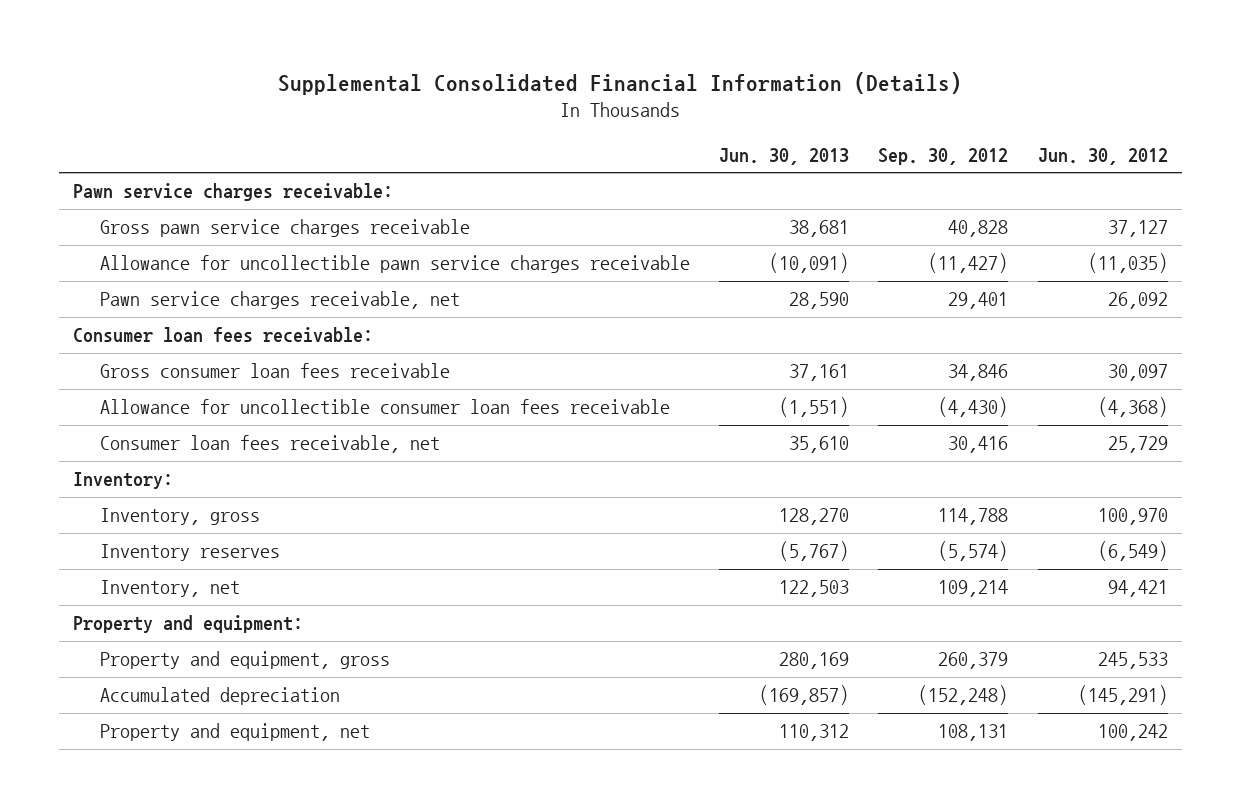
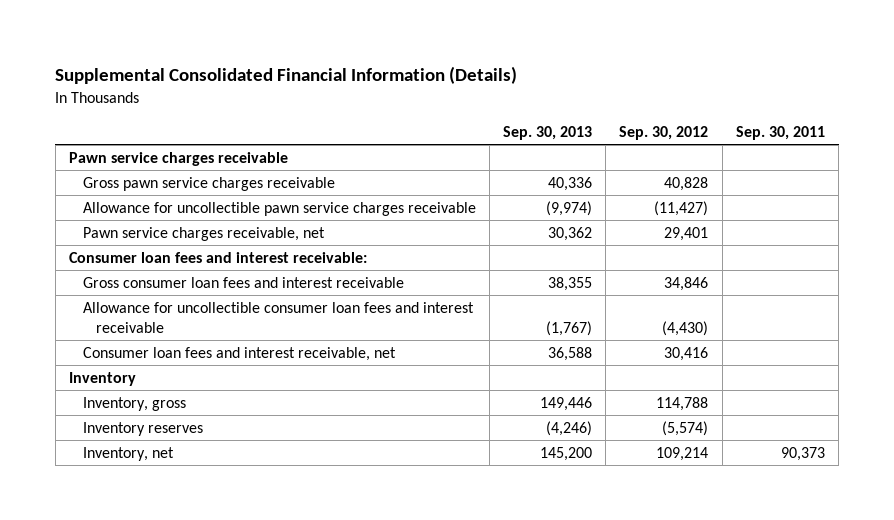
[719,147,850,165] Jun. 30, 2013 -> none
[1037,147,1168,165] Jun. 30, 2012 -> none
none -> [502,125,592,140] Sep. 30, 2013
none -> [735,125,825,140] Sep. 30, 2011
[73,183,394,202] Pawn service charges receivable: -> [69,151,289,166] Pawn service charges receivable
[73,327,374,344] Consumer loan fees receivable: -> [69,251,368,263] Consumer loan fees and interest receivable:
[99,363,450,379] Gross consumer loan fees receivable -> [82,276,404,288] Gross consumer loan fees and interest receivable
[99,399,670,415] Allowance for uncollectible consumer loan fees receivable -> [82,301,474,334] Allowance for uncollectible consumer loan fees and interest receivable
[99,435,440,454] Consumer loan fees receivable, net -> [82,346,396,361] Consumer loan fees and interest receivable, net
[73,472,174,490] Inventory: -> [69,371,137,386] Inventory
[73,615,304,634] Property and equipment: -> none
[99,651,390,670] Property and equipment, gross -> none
[99,687,340,706] Accumulated depreciation -> none
[99,723,370,742] Property and equipment, net -> none

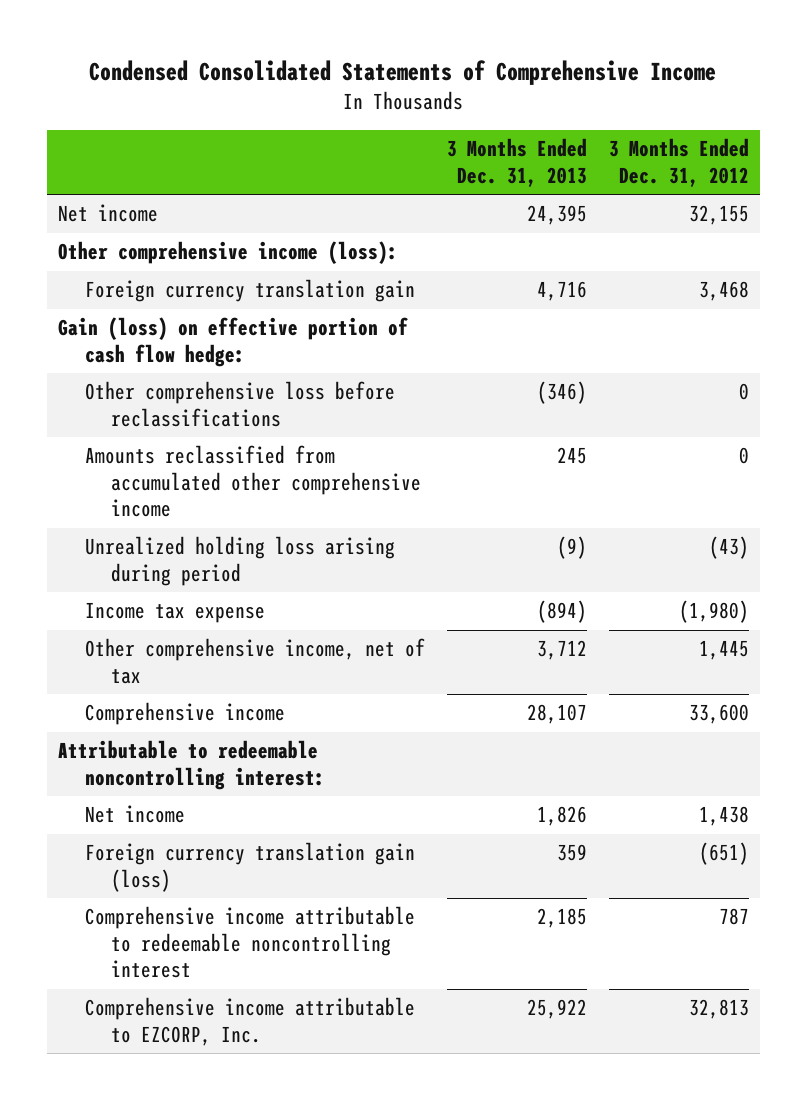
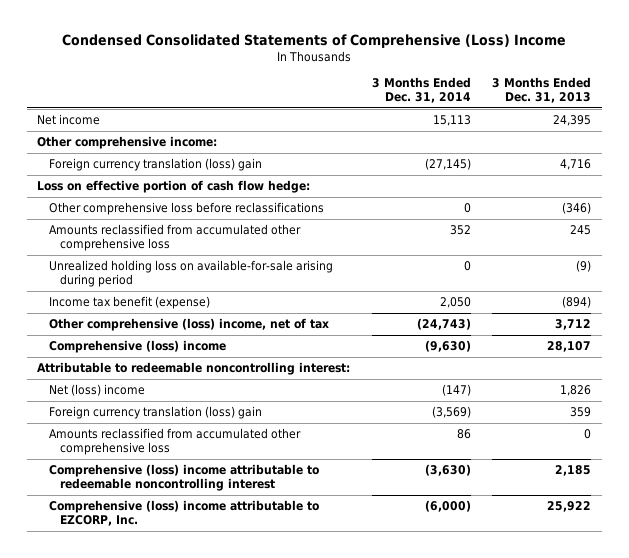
[89,59,717,85] Condensed Consolidated Statements of Comprehensive Income -> [62,33,567,48] Condensed Consolidated Statements of Comprehensive (Loss) Income
[608,138,749,187] 3 Months Ended Dec. 31, 2012 -> none
none -> [371,77,471,104] 3 Months Ended Dec. 31, 2014
[57,241,398,265] Other comprehensive income (loss): -> [37,136,218,150] Other comprehensive income:
[84,279,415,303] Foreign currency translation gain -> [48,158,262,172] Foreign currency translation (loss) gain
[57,317,408,367] Gain (loss) on effective portion of cash flow hedge: -> [37,180,311,194] Loss on effective portion of cash flow hedge:
[84,445,422,517] Amounts reclassified from accumulated other comprehensive income -> [48,224,301,251] Amounts reclassified from accumulated other comprehensive loss
[84,536,395,586] Unrealized holding loss arising during period -> [48,260,333,287] Unrealized holding loss on available-for-sale arising during period
[84,602,265,624] Income tax expense -> [48,296,210,310] Income tax benefit (expense)
[84,638,425,684] Other comprehensive income, net of tax -> [48,318,329,332] Other comprehensive (loss) income, net of tax
[84,702,285,726] Comprehensive income -> [48,340,226,354] Comprehensive (loss) income
[84,805,185,824] Net income -> [48,384,145,397] Net (loss) income
[84,842,415,892] Foreign currency translation gain (loss) -> [48,406,262,420] Foreign currency translation (loss) gain
none -> [48,428,301,455] Amounts reclassified from accumulated other comprehensive loss
[84,906,415,978] Comprehensive income attributable to redeemable noncontrolling interest -> [48,464,319,491] Comprehensive (loss) income attributable to redeemable noncontrolling interest
[84,997,415,1046] Comprehensive income attributable to EZCORP, Inc. -> [48,500,319,526] Comprehensive (loss) income attributable to EZCORP, Inc.

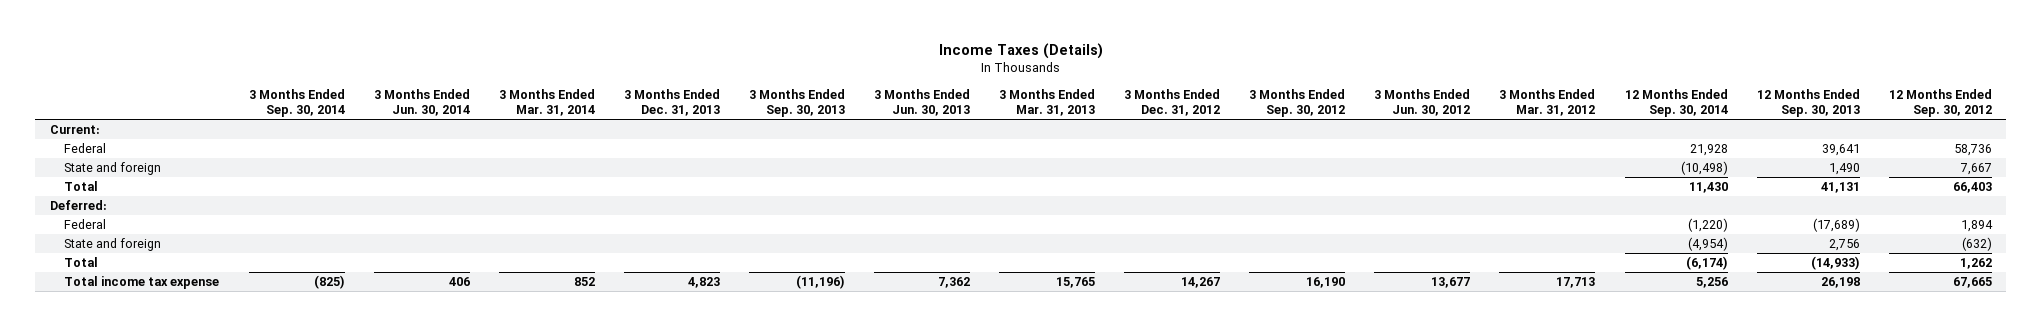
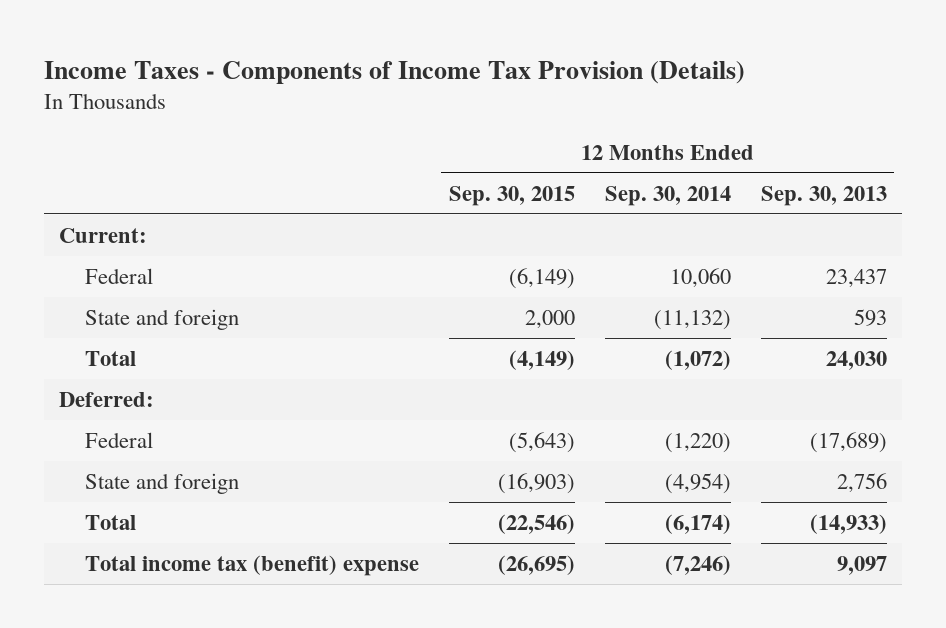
[938,43,1103,60] Income Taxes (Details) -> [44,60,746,84] Income Taxes - Components of Income Tax Provision (Details)
[248,89,345,117] 3 Months Ended Sep. 30, 2014 -> none
[373,89,470,116] 3 Months Ended Jun. 30, 2014 -> none
[498,89,595,116] 3 Months Ended Mar. 31, 2014 -> none
[623,89,720,116] 3 Months Ended Dec. 31, 2013 -> none
[748,89,845,117] 3 Months Ended Sep. 30, 2013 -> none
[873,89,970,116] 3 Months Ended Jun. 30, 2013 -> none
[999,89,1096,116] 3 Months Ended Mar. 31, 2013 -> none
[1124,89,1221,116] 3 Months Ended Dec. 31, 2012 -> none
[1249,89,1346,117] 3 Months Ended Sep. 30, 2012 -> none
[1374,89,1471,116] 3 Months Ended Jun. 30, 2012 -> none
[1499,89,1596,116] 3 Months Ended Mar. 31, 2012 -> none
[1888,89,1992,117] 12 Months Ended Sep. 30, 2012 -> none
none -> [448,185,575,206] Sep. 30, 2015
[1689,144,1728,157] 21,928 -> [669,267,731,288] 10,060
[1821,144,1860,157] 39,641 -> [825,268,887,288] 23,437
[1680,161,1728,176] (10,498) -> [653,309,731,330] (11,132)
[1828,163,1860,176] 1,490 -> [853,308,887,326] 593
[1688,182,1728,194] 11,430 -> [664,349,731,370] (1,072)
[1820,182,1860,194] 41,131 -> [825,350,887,370] 24,030
[64,276,220,290] Total income tax expense -> [84,554,419,576] Total income tax (benefit) expense
[1695,277,1728,289] 5,256 -> [664,554,731,575] (7,246)
[1820,277,1860,289] 26,198 -> [836,555,887,575] 9,097

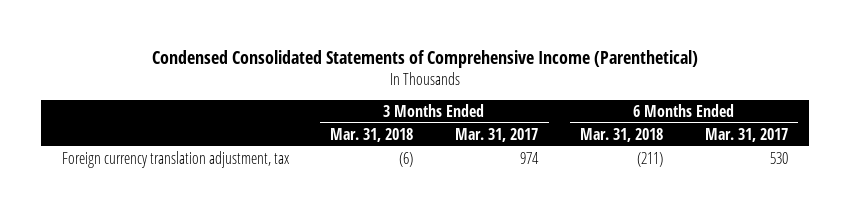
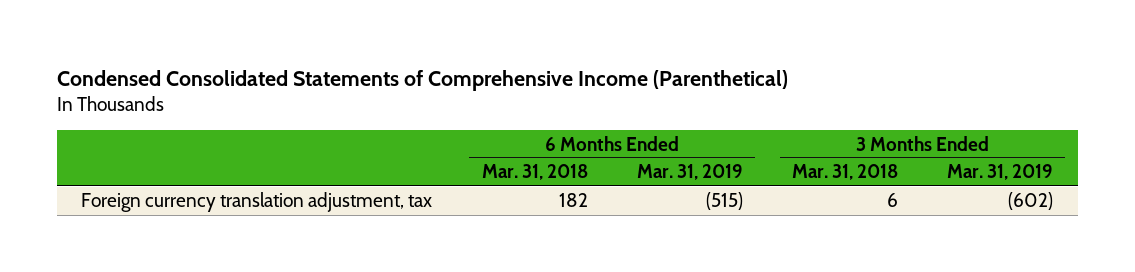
[455,127,539,142] Mar. 31, 2017 -> none
[704,127,788,142] Mar. 31, 2017 -> none
none -> [636,164,743,181] Mar. 31, 2019
none -> [947,164,1054,181] Mar. 31, 2019
[399,151,414,167] (6) -> [886,193,898,208] 6
[637,151,664,167] (211) -> [558,193,588,208] 182

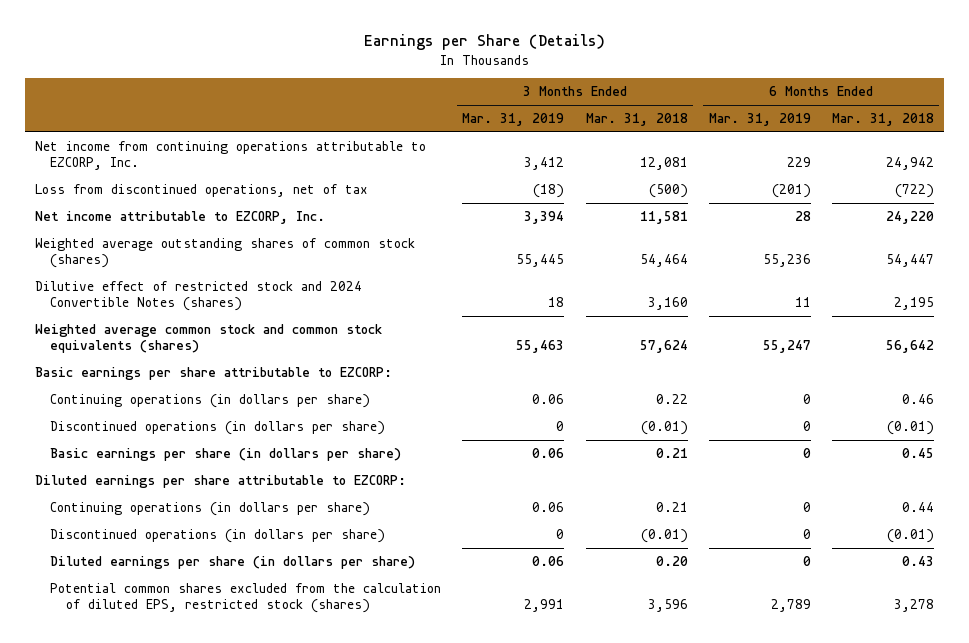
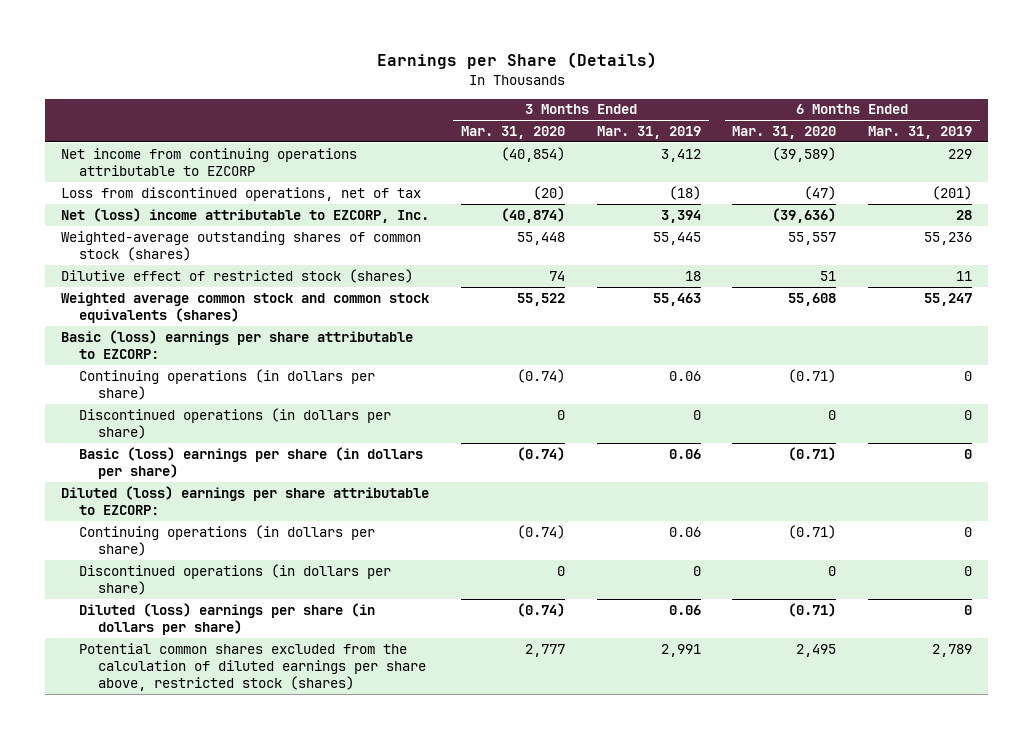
[585,113,688,127] Mar. 31, 2018 -> none
[831,113,934,127] Mar. 31, 2018 -> none
none -> [460,125,565,139] Mar. 31, 2020
none -> [732,125,837,139] Mar. 31, 2020
[35,141,427,170] Net income from continuing operations attributable to EZCORP, Inc. -> [60,147,357,176] Net income from continuing operations attributable to EZCORP
[35,211,326,225] Net income attributable to EZCORP, Inc. -> [60,207,429,223] Net (loss) income attributable to EZCORP, Inc.
[35,238,416,268] Weighted average outstanding shares of common stock (shares) -> [60,230,421,261] Weighted-average outstanding shares of common stock (shares)
[35,281,363,311] Dilutive effect of restricted stock and 2024 Convertible Notes (shares) -> [60,268,413,283] Dilutive effect of restricted stock (shares)
[35,367,393,381] Basic earnings per share attributable to EZCORP: -> [60,329,413,359] Basic (loss) earnings per share attributable to EZCORP:
[50,448,402,462] Basic earnings per share (in dollars per share) -> [79,446,424,479] Basic (loss) earnings per share (in dollars per share)
[35,475,407,489] Diluted earnings per share attributable to EZCORP: -> [60,485,429,515] Diluted (loss) earnings per share attributable to EZCORP:
[50,556,416,570] Diluted earnings per share (in dollars per share) -> [79,602,376,635] Diluted (loss) earnings per share (in dollars per share)
[50,583,442,613] Potential common shares excluded from the calculation of diluted EPS, restricted stock (shares) -> [79,642,426,691] Potential common shares excluded from the calculation of diluted earnings per share above, restricted stock (shares)

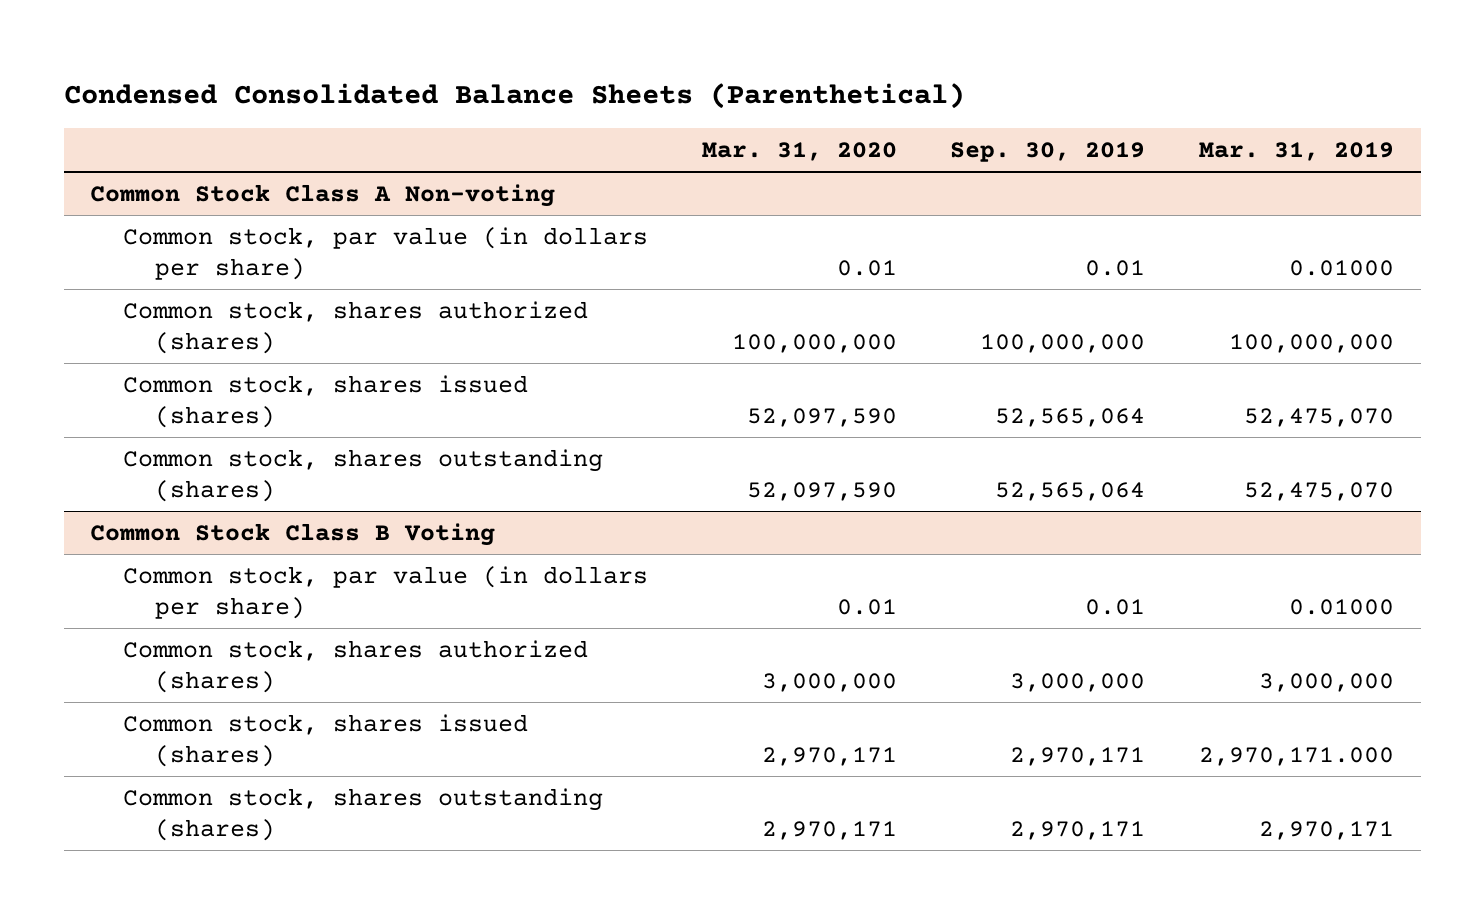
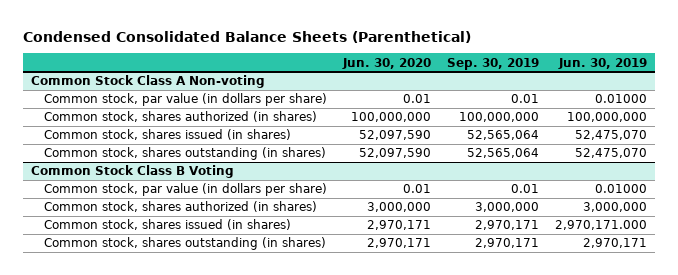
[701,141,897,161] Mar. 31, 2020 -> none
[1198,141,1394,161] Mar. 31, 2019 -> none
none -> [341,57,431,69] Jun. 30, 2020
none -> [557,57,647,69] Jun. 30, 2019
[122,300,588,354] Common stock, shares authorized (shares) -> [44,111,318,123] Common stock, shares authorized (in shares)
[122,374,528,428] Common stock, shares issued (shares) -> [44,129,292,141] Common stock, shares issued (in shares)
[122,448,603,502] Common stock, shares outstanding (shares) -> [44,147,327,161] Common stock, shares outstanding (in shares)
[122,639,588,693] Common stock, shares authorized (shares) -> [44,201,318,213] Common stock, shares authorized (in shares)
[122,713,528,767] Common stock, shares issued (shares) -> [44,219,292,231] Common stock, shares issued (in shares)
[122,787,603,841] Common stock, shares outstanding (shares) -> [44,237,327,251] Common stock, shares outstanding (in shares)

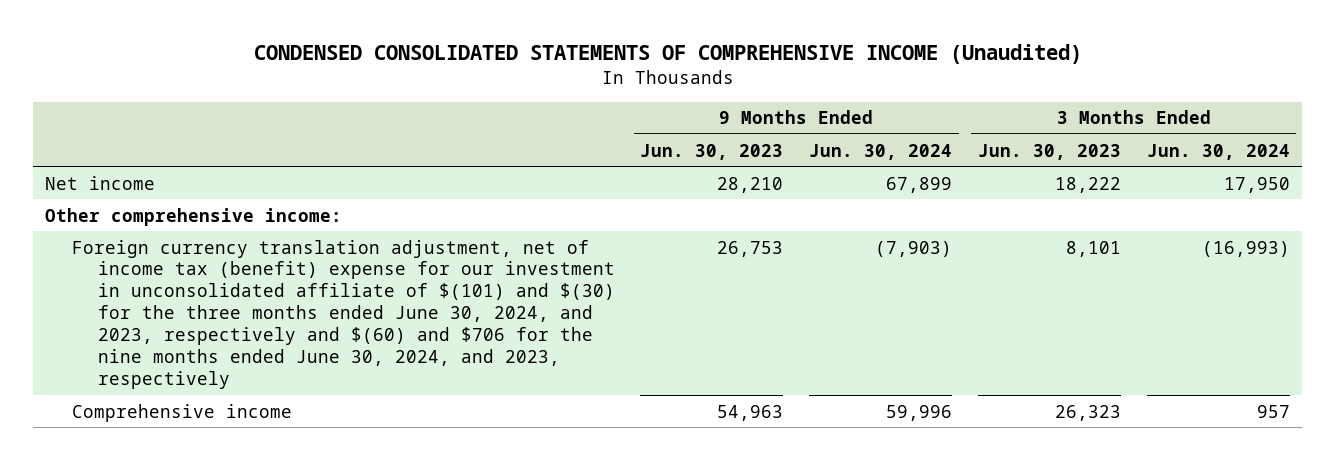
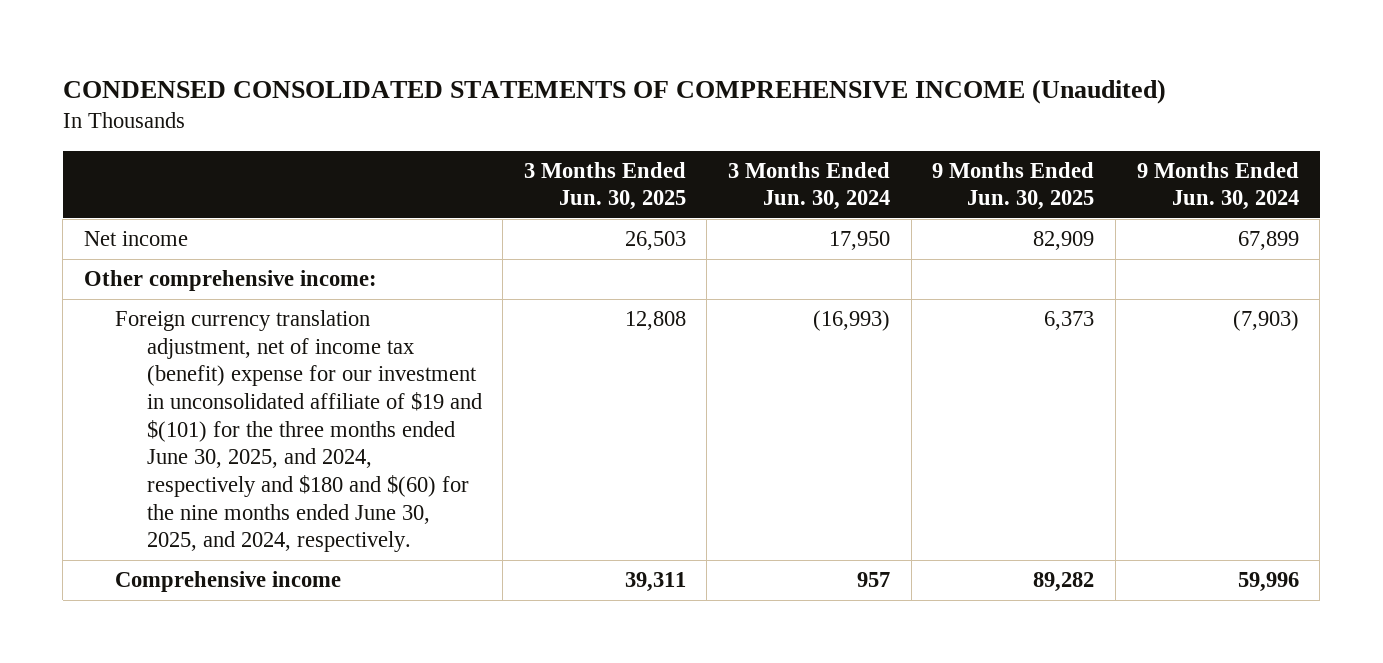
[640,143,784,160] Jun. 30, 2023 -> none
[977,143,1121,160] Jun. 30, 2023 -> none
none -> [523,161,686,211] 3 Months Ended Jun. 30, 2025
none -> [932,161,1095,211] 9 Months Ended Jun. 30, 2025
[71,239,615,389] Foreign currency translation adjustment, net of income tax (benefit) expense for our investment in unconsolidated affiliate of $(101) and $(30) for the three months ended June 30, 2024, and 2023, respectively and $(60) and $706 for the nine months ended June 30, 2024, and 2023, respectively -> [115,310,482,553] Foreign currency translation adjustment, net of income tax (benefit) expense for our investment in unconsolidated affiliate of $19 and $(101) for the three months ended June 30, 2025, and 2024, respectively and $180 and $(60) for the nine months ended June 30, 2025, and 2024, respectively.

